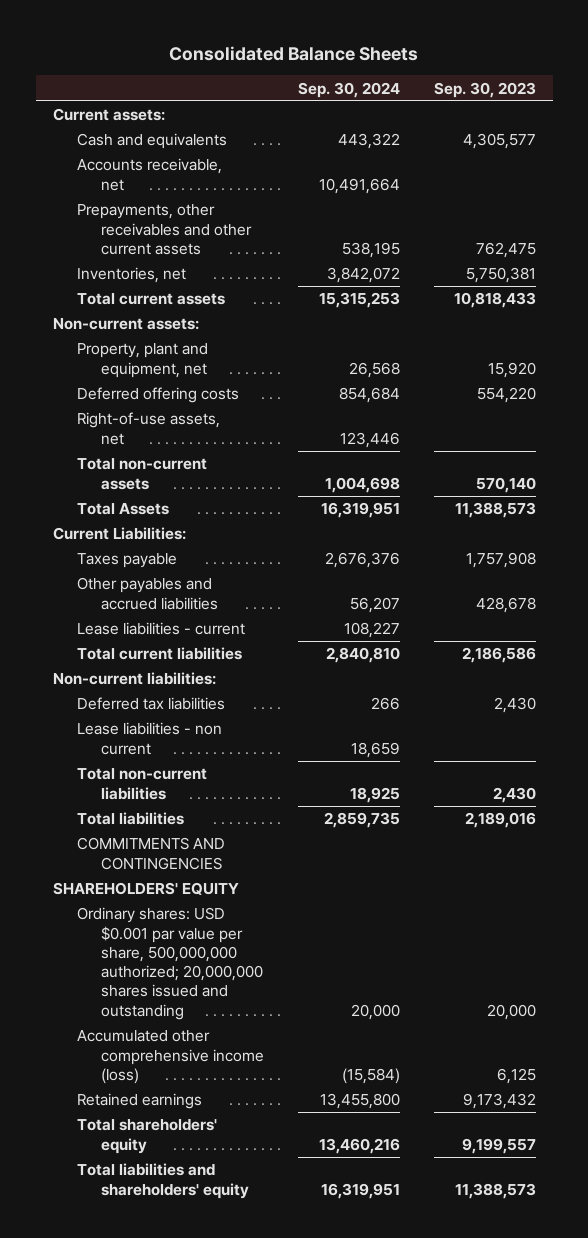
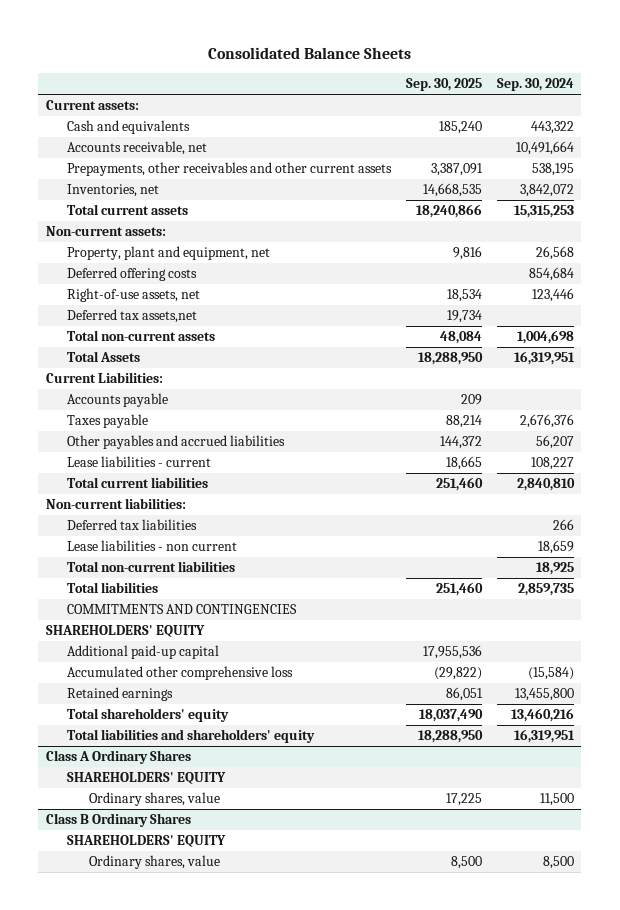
[433,81,536,98] Sep. 30, 2023 -> none
none -> [406,78,483,92] Sep. 30, 2025
none -> [67,309,198,324] Deferred tax assets,net
none -> [67,393,169,408] Accounts payable
[76,907,263,1020] Ordinary shares: USD $0.001 par value per share, 500,000,000 authorized; 20,000,000 shares issued and outstanding -> none
none -> [67,645,220,660] Additional paid-up capital
[76,1030,264,1084] Accumulated other comprehensive income (loss) -> [67,666,294,681] Accumulated other comprehensive loss
none -> [45,750,191,765] Class A Ordinary Shares
none -> [67,772,227,785] SHAREHOLDERS' EQUITY
none -> [88,792,220,807] Ordinary shares, value
none -> [45,813,191,828] Class B Ordinary Shares
none -> [67,835,227,848] SHAREHOLDERS' EQUITY
none -> [88,855,220,870] Ordinary shares, value

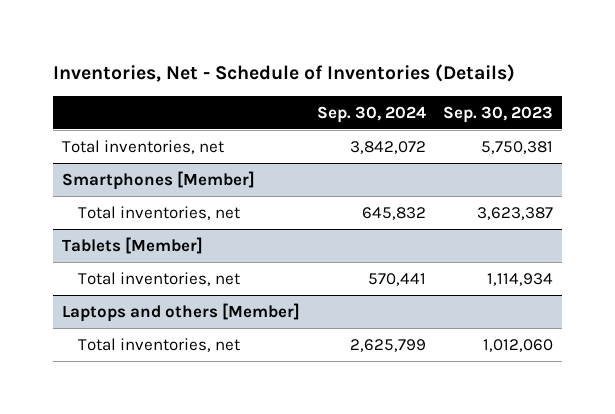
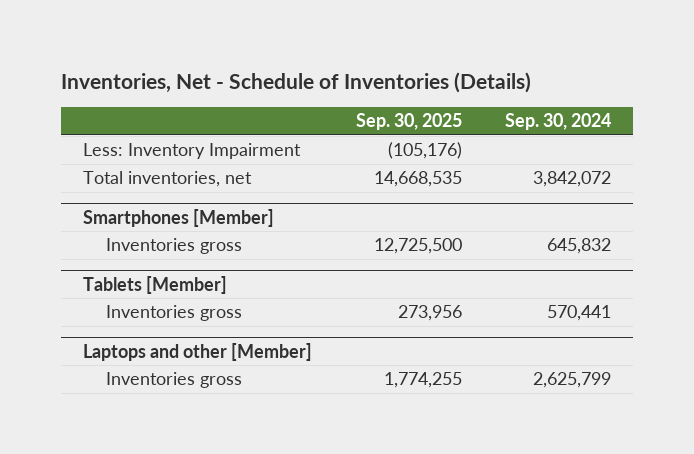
[443,105,554,123] Sep. 30, 2023 -> none
none -> [355,113,462,131] Sep. 30, 2025
none -> [83,143,302,160] Less: Inventory Impairment
[78,205,241,220] Total inventories, net -> [105,238,242,255] Inventories gross
[78,271,241,286] Total inventories, net -> [105,305,242,322] Inventories gross
[61,302,300,322] Laptops and others [Member] -> [83,342,313,361] Laptops and other [Member]
[78,337,241,352] Total inventories, net -> [105,372,242,389] Inventories gross

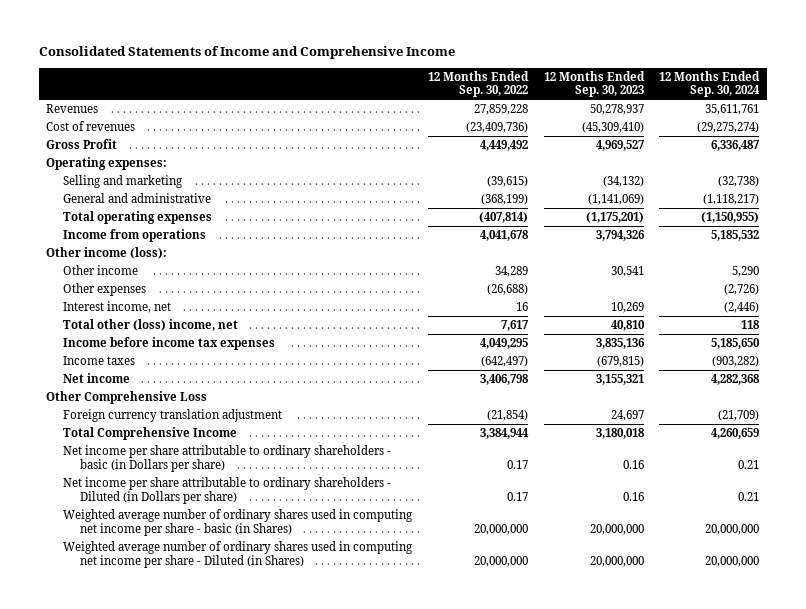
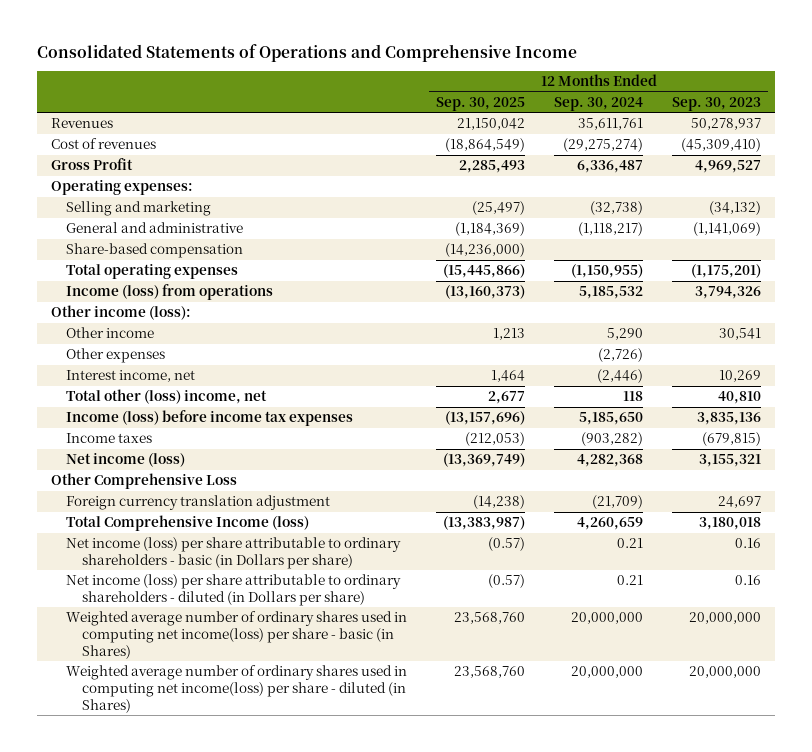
[38,46,455,60] Consolidated Statements of Income and Comprehensive Income -> [36,43,577,62] Consolidated Statements of Operations and Comprehensive Income
[427,70,529,98] 12 Months Ended Sep. 30, 2022 -> none
none -> [436,96,526,111] Sep. 30, 2025
none -> [66,243,244,259] Share-based compensation
[63,229,207,243] Income from operations -> [66,284,274,301] Income (loss) from operations
[63,337,276,351] Income before income tax expenses -> [66,410,354,427] Income (loss) before income tax expenses
[63,373,131,384] Net income -> [66,453,186,468] Net income (loss)
[63,427,238,441] Total Comprehensive Income -> [66,515,310,532] Total Comprehensive Income (loss)
[63,445,392,472] Net income per share attributable to ordinary shareholders - basic (in Dollars per share) -> [66,537,402,569] Net income (loss) per share attributable to ordinary shareholders - basic (in Dollars per share)
[63,477,392,504] Net income per share attributable to ordinary shareholders - Diluted (in Dollars per share) -> [66,574,402,606] Net income (loss) per share attributable to ordinary shareholders - diluted (in Dollars per share)
[63,509,414,536] Weighted average number of ordinary shares used in computing net income per share - basic (in Shares) -> [66,611,408,659] Weighted average number of ordinary shares used in computing net income(loss) per share - basic (in Shares)
[63,541,414,568] Weighted average number of ordinary shares used in computing net income per share - Diluted (in Shares) -> [66,665,408,713] Weighted average number of ordinary shares used in computing net income(loss) per share - diluted (in Shares)

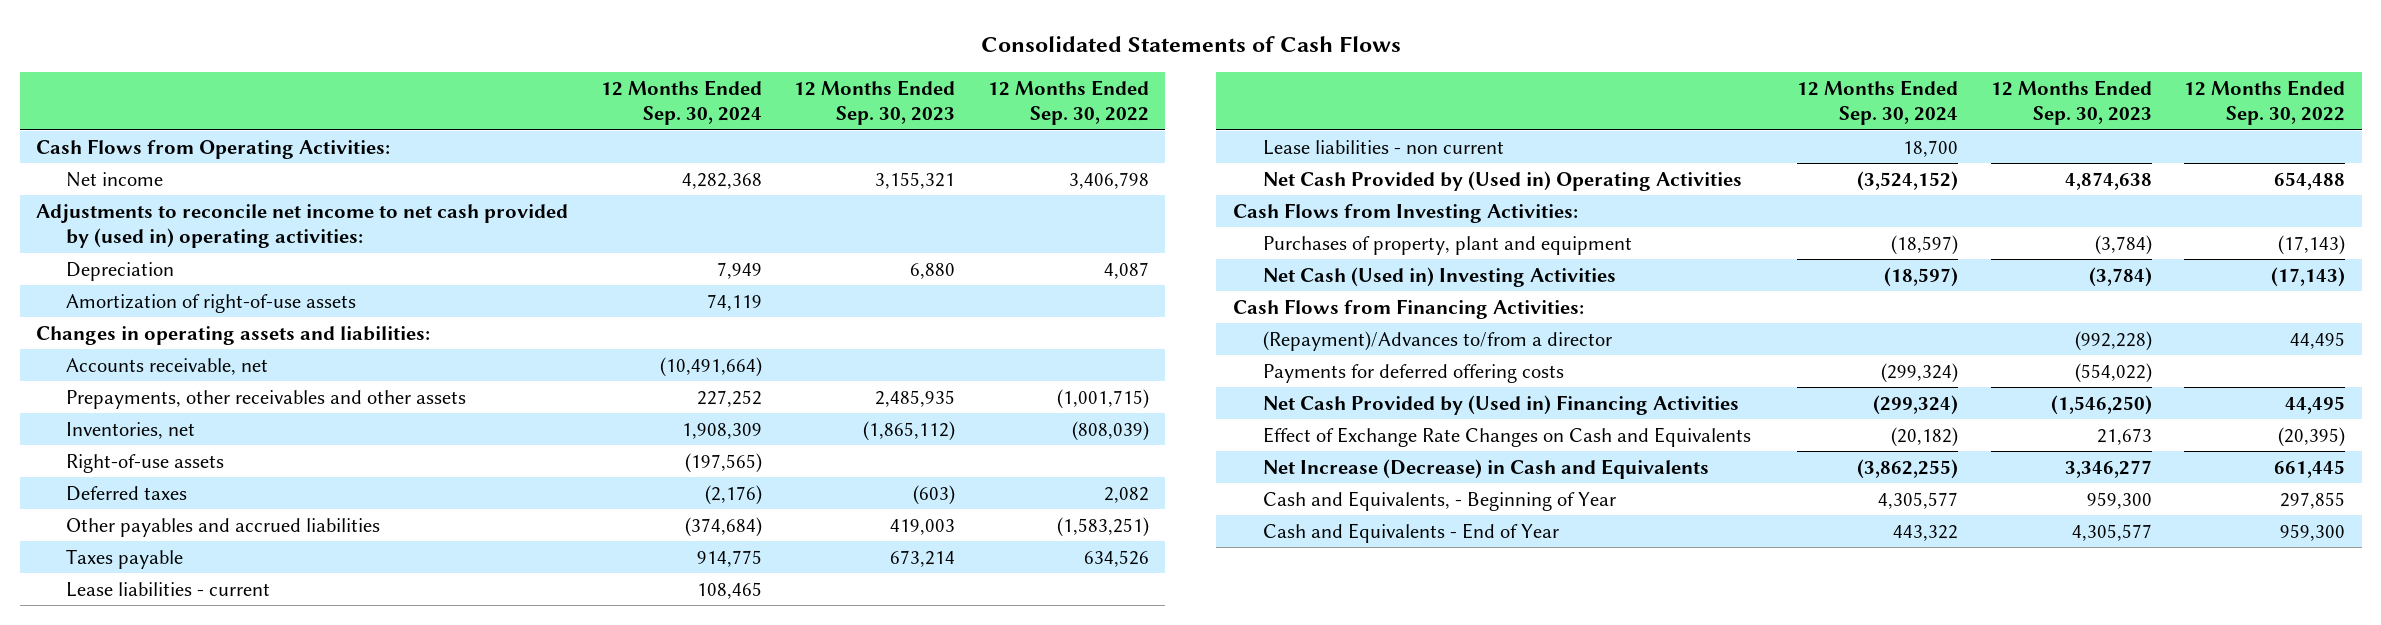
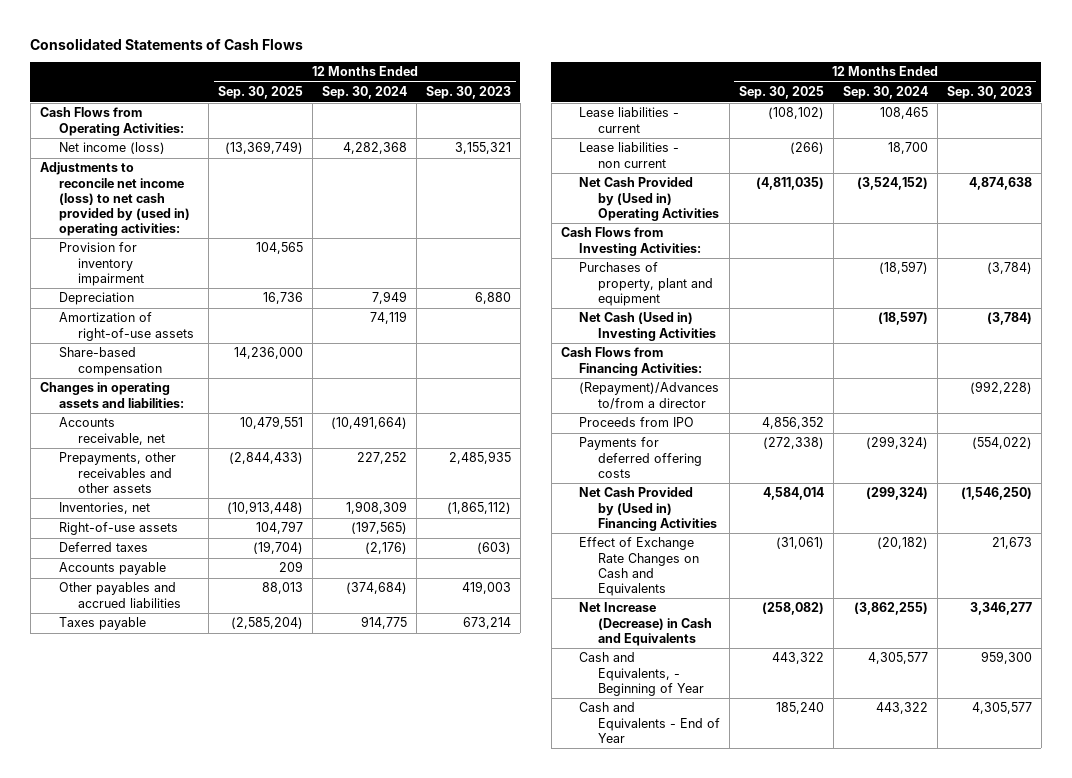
[987,79,1149,126] 12 Months Ended Sep. 30, 2022 -> none
none -> [218,86,304,100] Sep. 30, 2025
[66,171,164,187] Net income -> [58,142,165,155] Net income (loss)
[36,203,569,249] Adjustments to reconcile net income to net cash provided by (used in) operating activities: -> [39,162,190,236] Adjustments to reconcile net income (loss) to net cash provided by (used in) operating activities:
none -> [58,242,144,286] Provision for inventory impairment
none -> [58,347,162,376] Share-based compensation
none -> [58,562,166,576] Accounts payable
none -> [579,417,695,428] Proceeds from IPO

